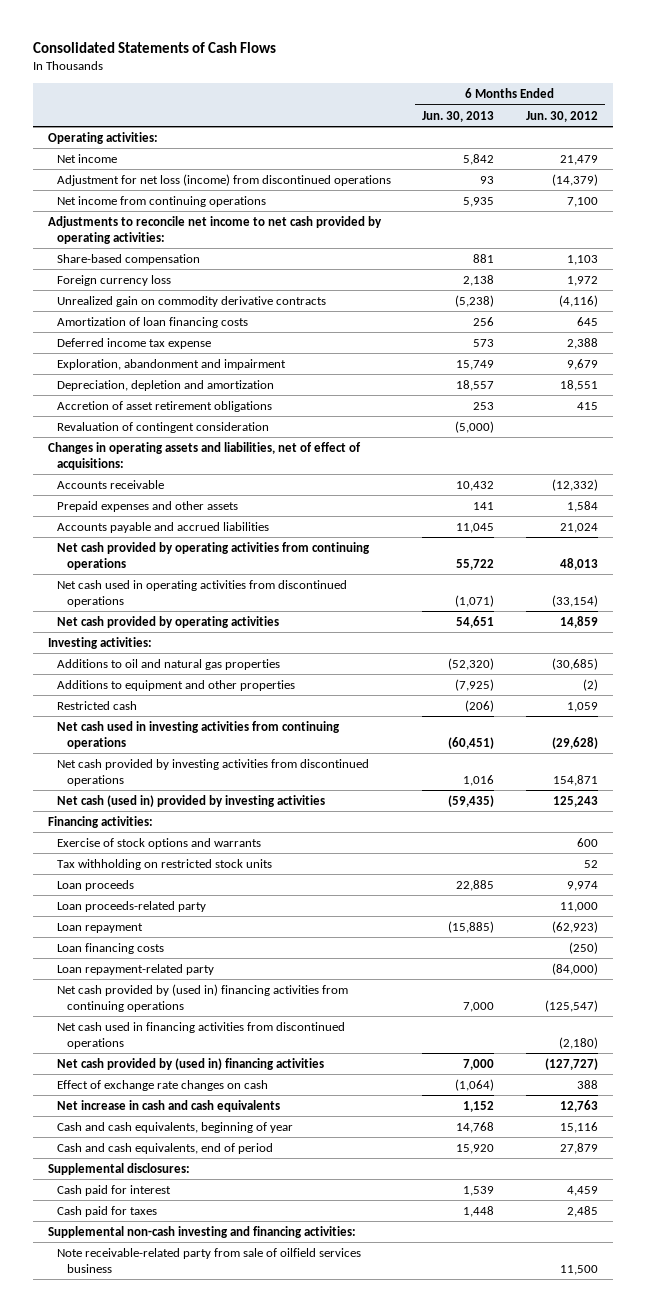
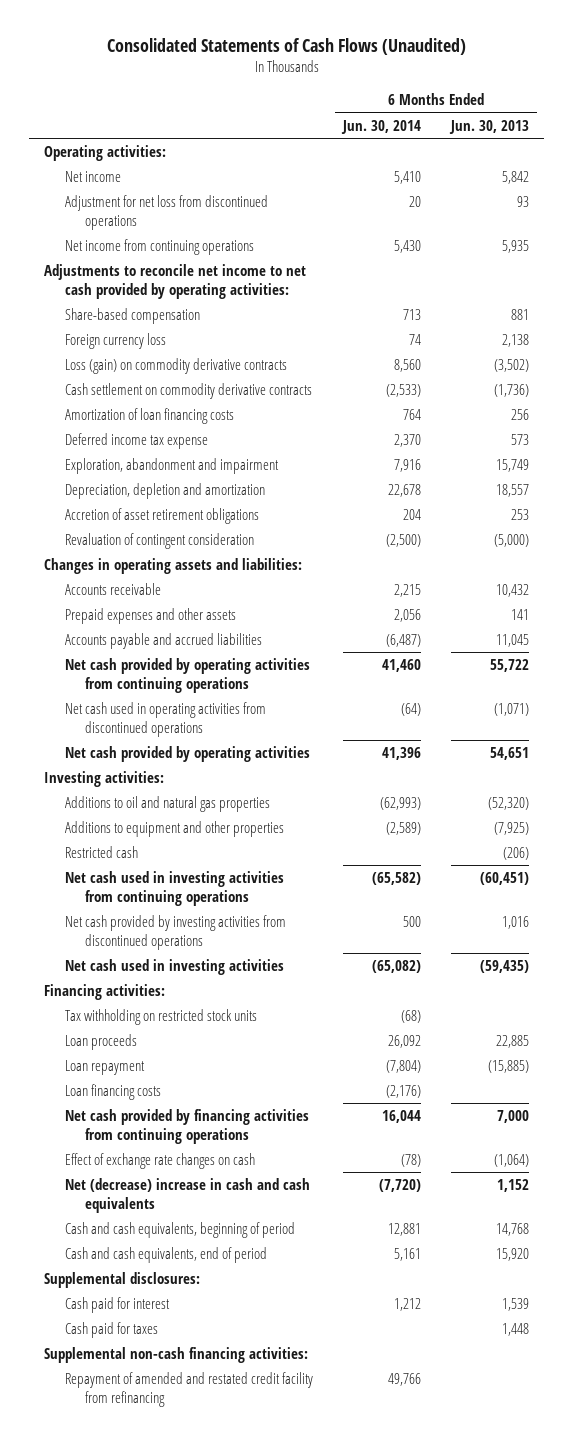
[32,41,276,53] Consolidated Statements of Cash Flows -> [106,38,466,56] Consolidated Statements of Cash Flows (Unaudited)
[525,110,598,122] Jun. 30, 2012 -> none
none -> [340,119,421,134] Jun. 30, 2014
[57,173,392,186] Adjustment for net loss (income) from discontinued operations -> [64,194,268,230] Adjustment for net loss from discontinued operations
[57,295,327,307] Unrealized gain on commodity derivative contracts -> [64,357,287,374] Loss (gain) on commodity derivative contracts
[455,294,495,307] (5,238) -> [494,358,530,372] (3,502)
none -> [64,382,312,399] Cash settlement on commodity derivative contracts
[48,441,362,470] Changes in operating assets and liabilities, net of effect of acquisitions: -> [43,557,302,574] Changes in operating assets and liabilities:
[57,794,326,807] Net cash (used in) provided by investing activities -> [64,958,284,975] Net cash used in investing activities
[57,837,262,849] Exercise of stock options and warrants -> none
[57,900,207,912] Loan proceeds-related party -> none
[57,963,215,975] Loan repayment-related party -> none
[57,1021,346,1049] Net cash used in financing activities from discontinued operations -> none
[57,1057,325,1070] Net cash provided by (used in) financing activities -> none
[57,983,349,1012] Net cash provided by (used in) financing activities from continuing operations -> [64,1108,309,1144] Net cash provided by financing activities from continuing operations
[57,1099,281,1112] Net increase in cash and cash equivalents -> [64,1177,310,1213] Net (decrease) increase in cash and cash equivalents
[57,1121,294,1133] Cash and cash equivalents, beginning of year -> [64,1221,295,1238] Cash and cash equivalents, beginning of period
[57,1247,362,1273] Note receivable-related party from sale of oilfield services business -> none
[48,1225,357,1238] Supplemental non-cash investing and financing activities: -> [43,1346,308,1363] Supplemental non-cash financing activities:
none -> [64,1371,313,1407] Repayment of amended and restated credit facility from refinancing

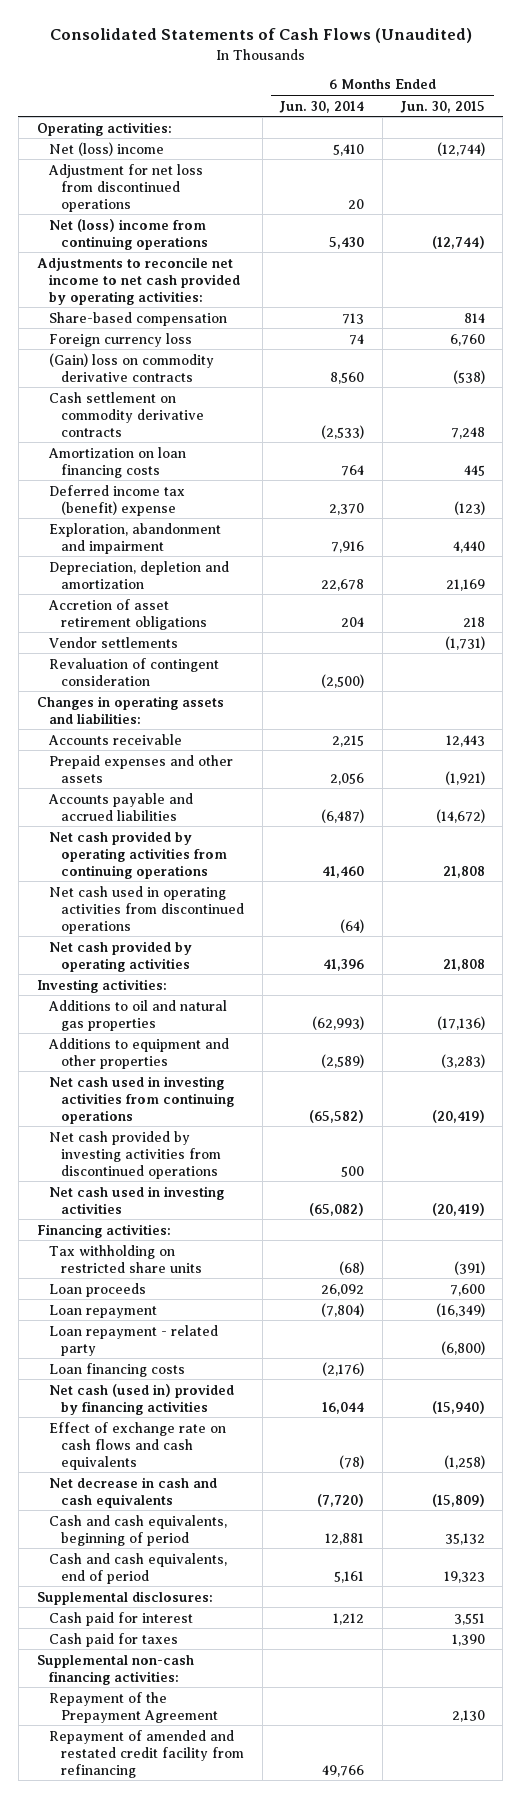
[449,119,530,134] Jun. 30, 2013 -> none
none -> [399,100,485,113] Jun. 30, 2015
[64,170,121,182] Net income -> [48,141,164,156] Net (loss) income
[64,238,254,255] Net income from continuing operations -> [48,218,209,250] Net (loss) income from continuing operations
[64,357,287,374] Loss (gain) on commodity derivative contracts -> [48,352,214,382] (Gain) loss on commodity derivative contracts
[64,407,234,424] Amortization of loan financing costs -> [47,446,186,478] Amortization on loan financing costs
[64,432,208,449] Deferred income tax expense -> [48,484,185,516] Deferred income tax (benefit) expense
none -> [48,636,178,648] Vendor settlements
[64,845,138,858] Restricted cash -> none
[64,1008,257,1025] Tax withholding on restricted stock units -> [48,1244,203,1273] Tax withholding on restricted share units
none -> [48,1324,218,1356] Loan repayment - related party
[64,1108,309,1144] Net cash provided by financing activities from continuing operations -> [48,1383,234,1415] Net cash (used in) provided by financing activities
[64,1152,255,1169] Effect of exchange rate changes on cash -> [48,1421,226,1470] Effect of exchange rate on cash flows and cash equivalents
[64,1177,310,1213] Net (decrease) increase in cash and cash equivalents -> [48,1476,217,1508] Net decrease in cash and cash equivalents
none -> [48,1691,219,1723] Repayment of the Prepayment Agreement

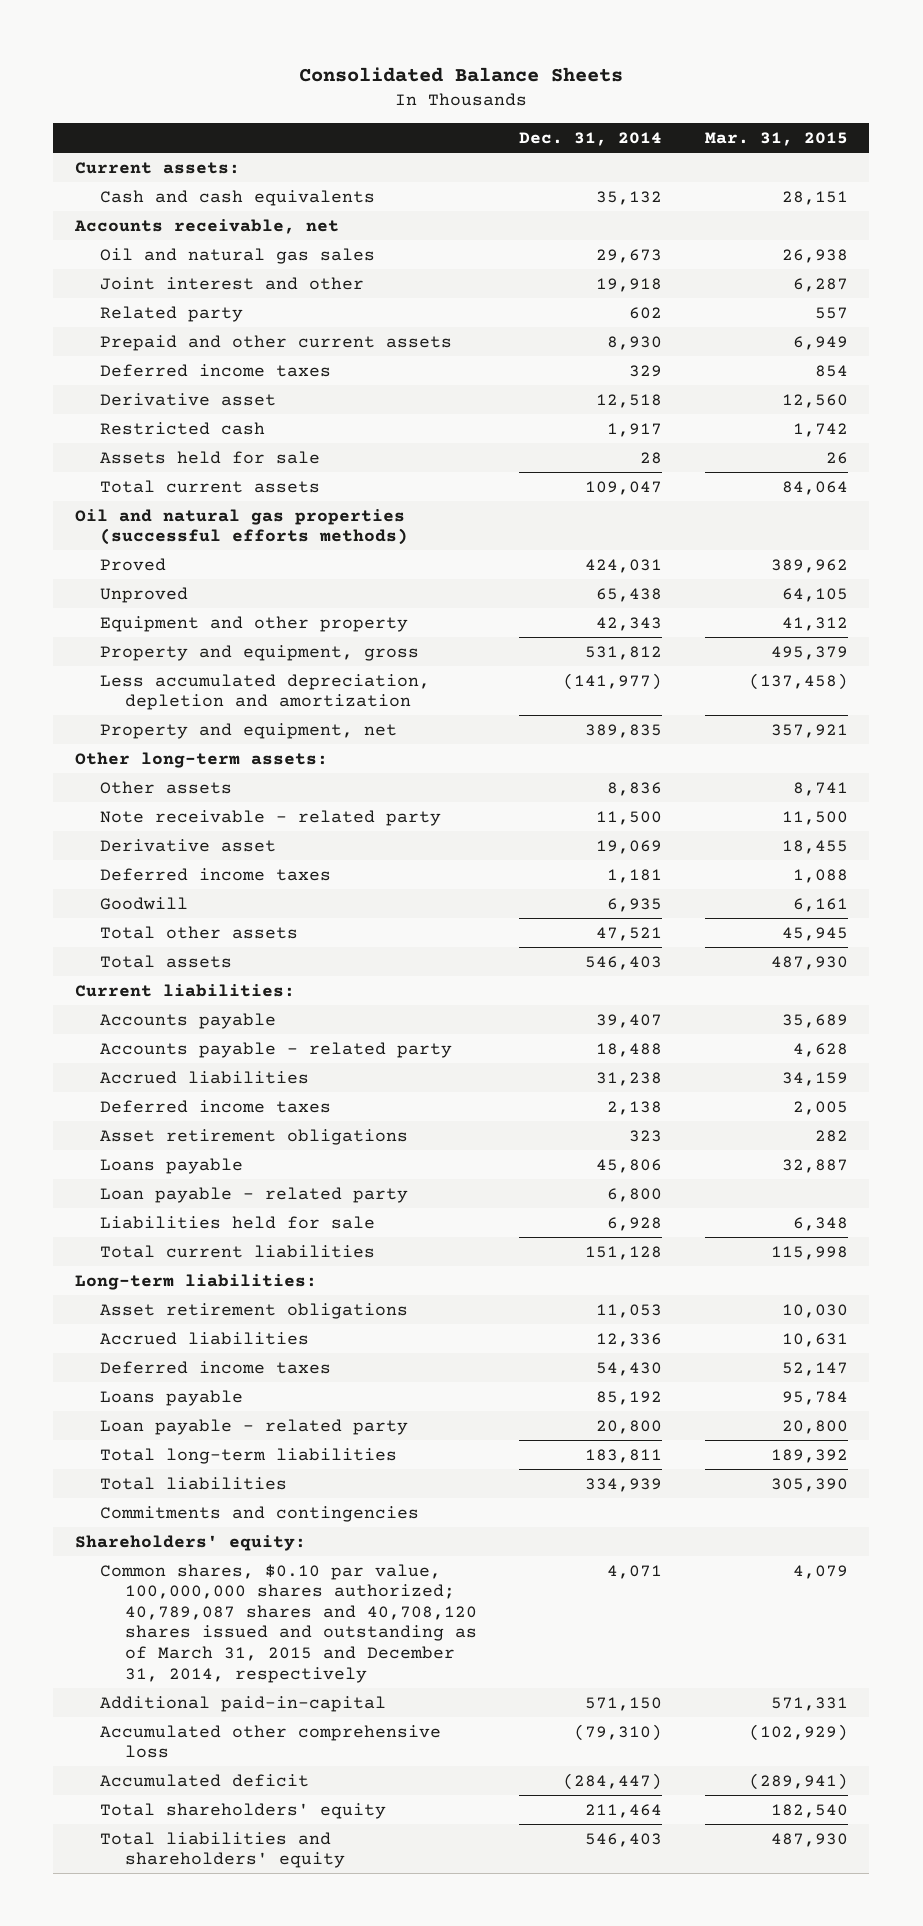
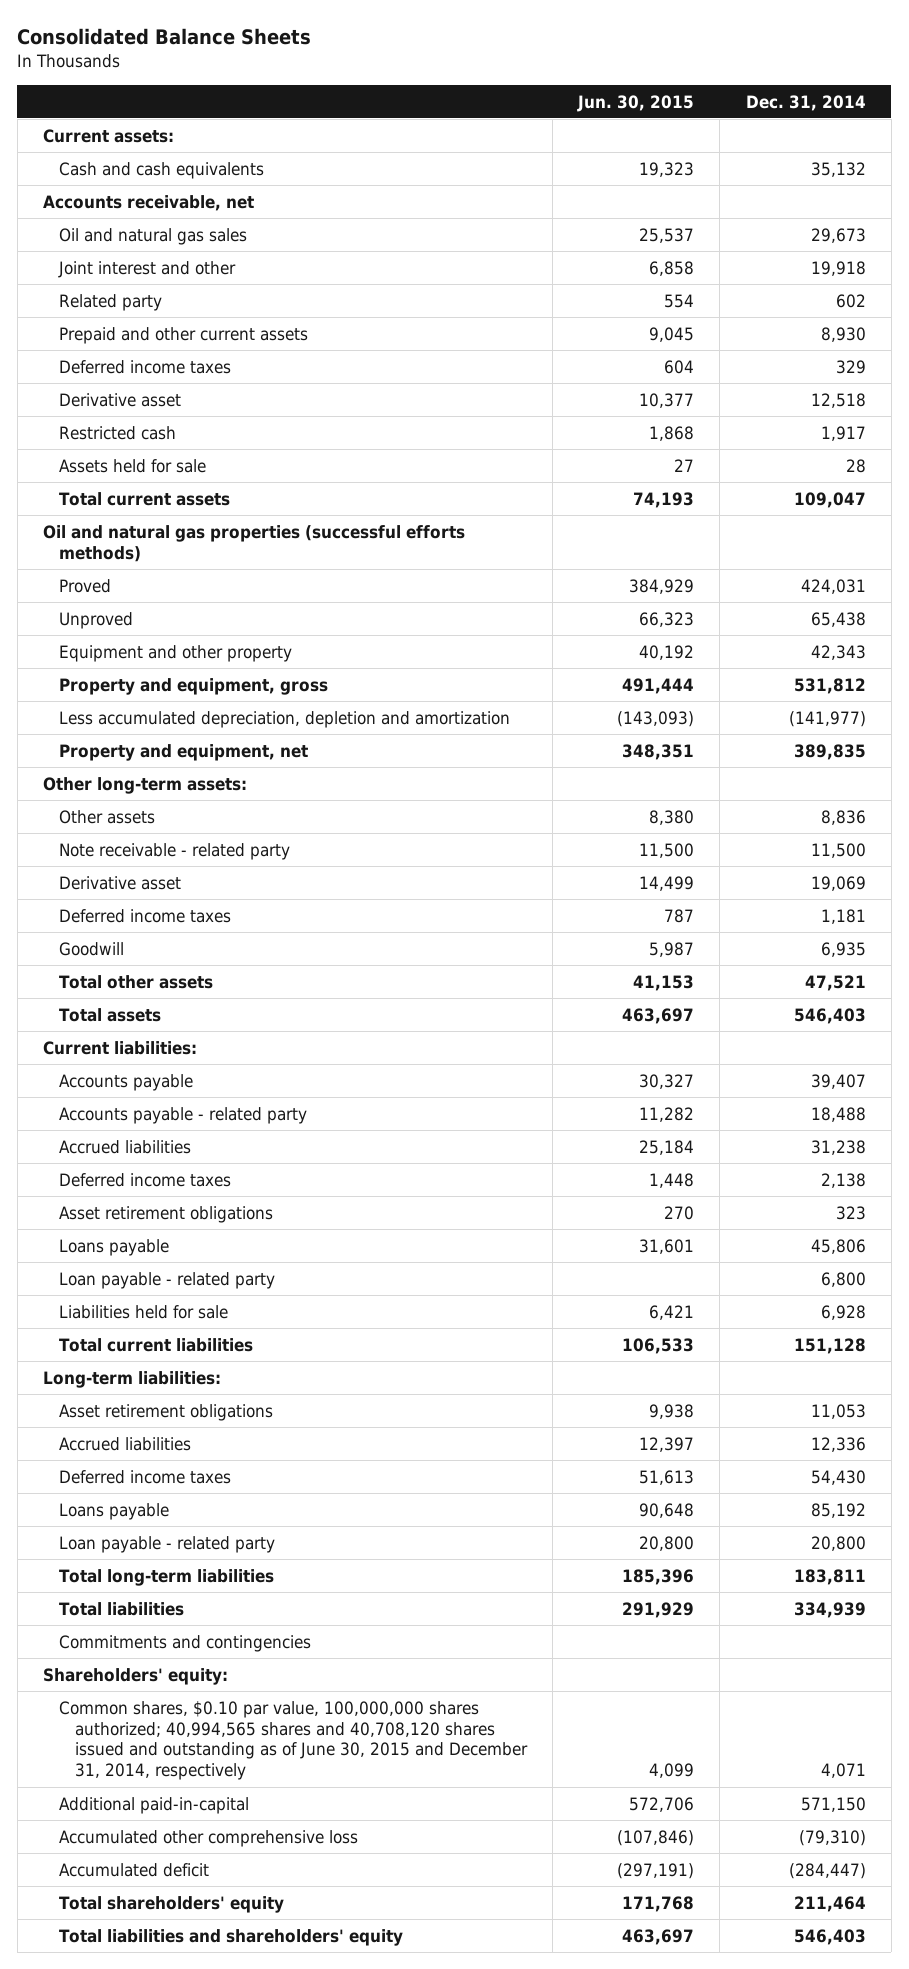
[705,131,849,146] Mar. 31, 2015 -> none
none -> [577,94,695,112] Jun. 30, 2015
[99,1563,477,1683] Common shares, $0.10 par value, 100,000,000 shares authorized; 40,789,087 shares and 40,708,120 shares issued and outstanding as of March 31, 2015 and December 31, 2014, respectively -> [58,1700,528,1781] Common shares, $0.10 par value, 100,000,000 shares authorized; 40,994,565 shares and 40,708,120 shares issued and outstanding as of June 30, 2015 and December 31, 2014, respectively

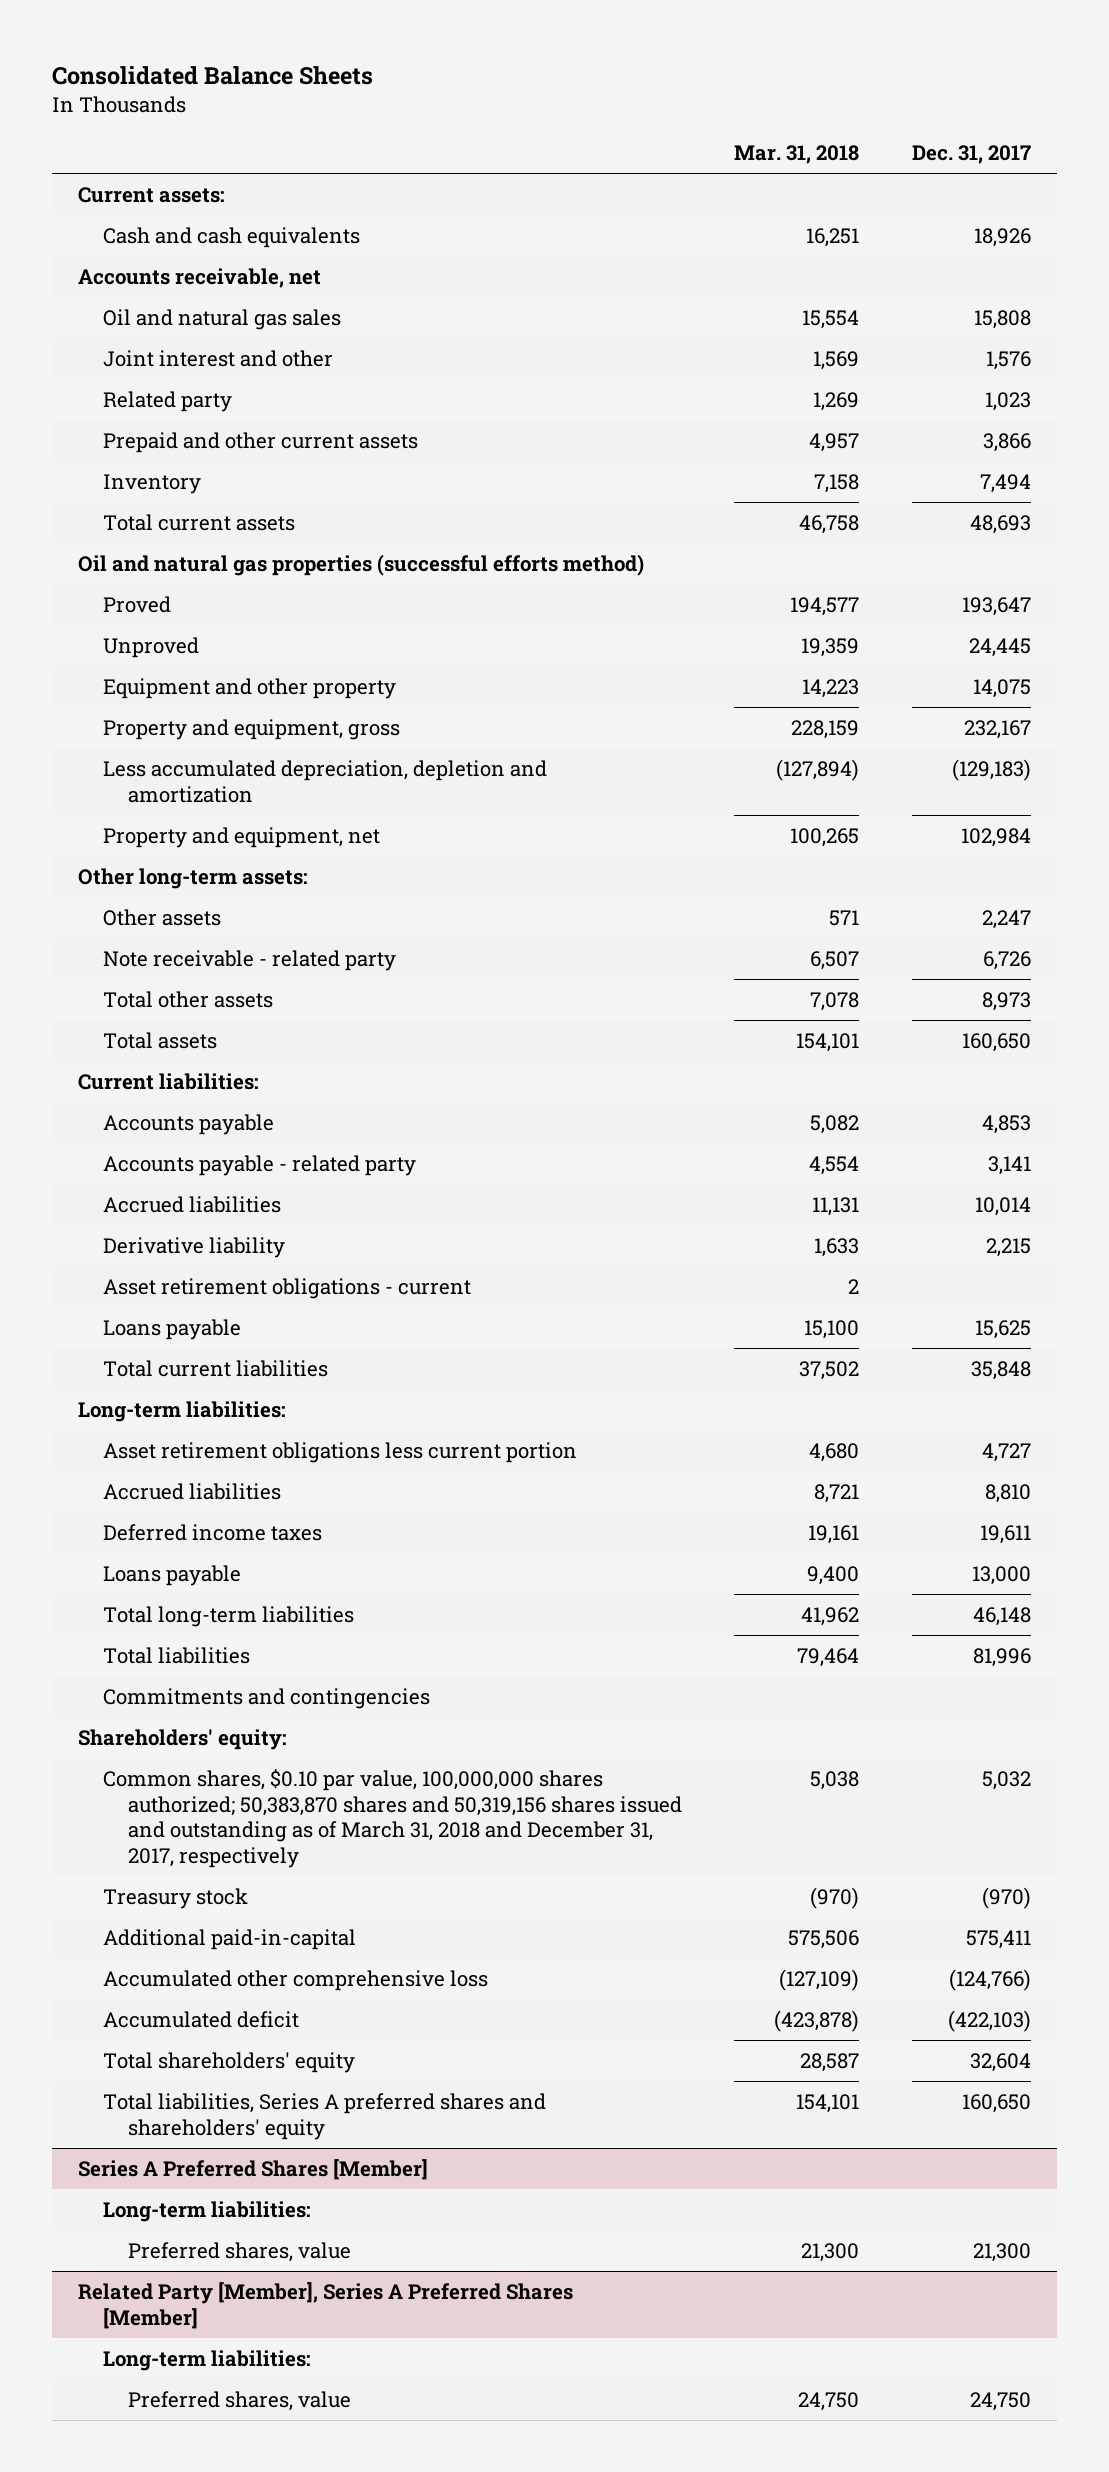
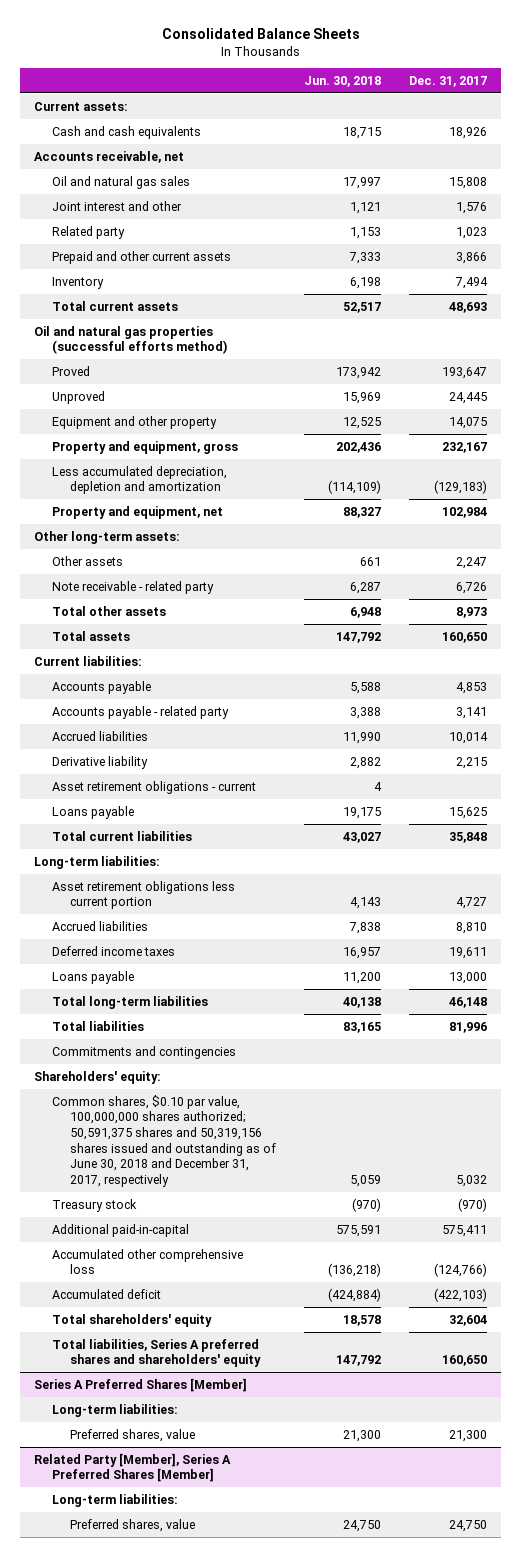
[734,145,860,165] Mar. 31, 2018 -> none
none -> [304,75,382,87] Jun. 30, 2018
[103,1769,682,1868] Common shares, $0.10 par value, 100,000,000 shares authorized; 50,383,870 shares and 50,319,156 shares issued and outstanding as of March 31, 2018 and December 31, 2017, respectively -> [52,1094,277,1187] Common shares, $0.10 par value, 100,000,000 shares authorized; 50,591,375 shares and 50,319,156 shares issued and outstanding as of June 30, 2018 and December 31, 2017, respectively

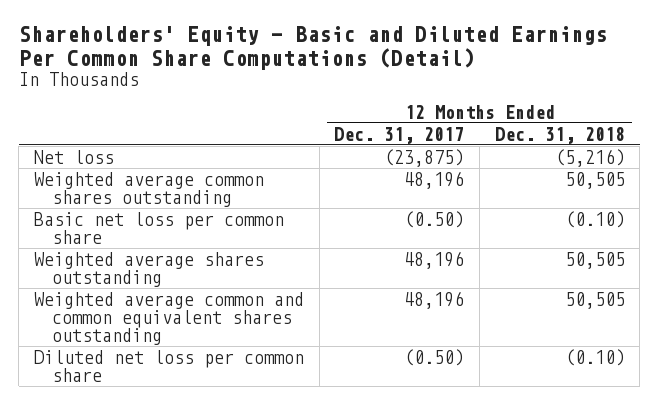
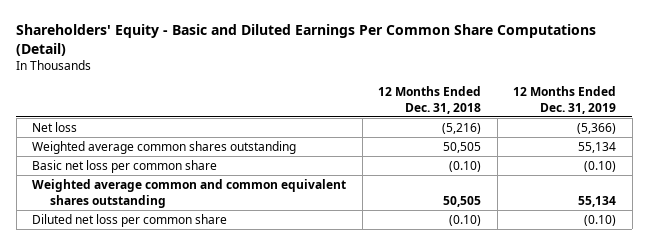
[334,126,465,144] Dec. 31, 2017 -> none
none -> [513,85,617,114] 12 Months Ended Dec. 31, 2019
[33,251,264,288] Weighted average shares outstanding -> none

